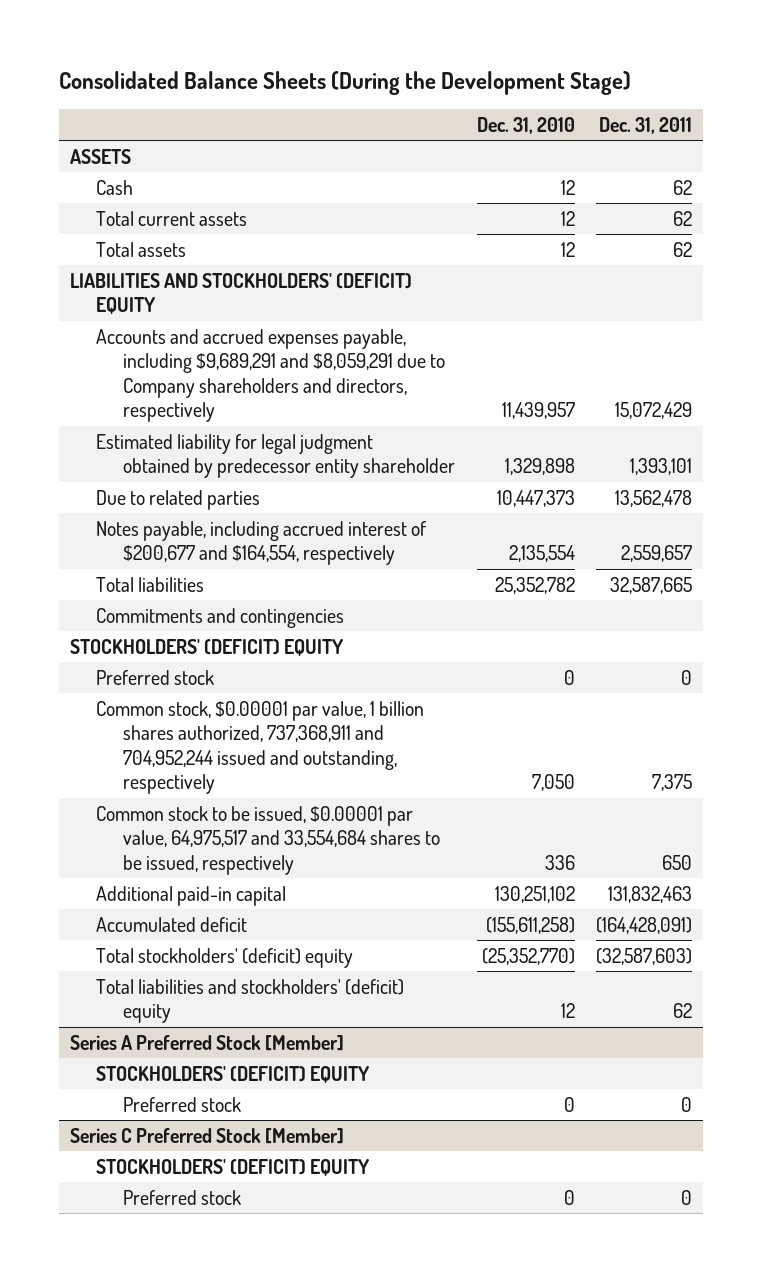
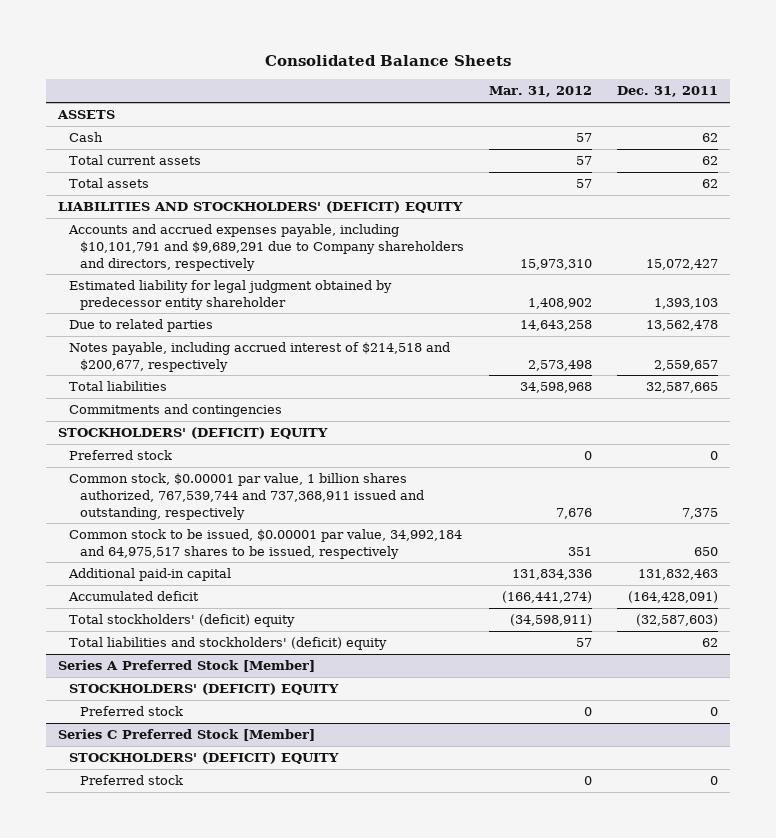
[59,71,632,96] Consolidated Balance Sheets (During the Development Stage) -> [264,55,511,67] Consolidated Balance Sheets
[476,116,575,134] Dec. 31, 2010 -> none
none -> [488,86,592,98] Mar. 31, 2012
[96,328,446,423] Accounts and accrued expenses payable, including $9,689,291 and $8,059,291 due to Company shareholders and directors, respectively -> [68,224,465,271] Accounts and accrued expenses payable, including $10,101,791 and $9,689,291 due to Company shareholders and directors, respectively
[615,402,693,420] 15,072,429 -> [645,258,718,270] 15,072,427
[630,458,693,476] 1,393,101 -> [653,297,718,309] 1,393,103
[96,520,427,566] Notes payable, including accrued interest of $200,677 and $164,554, respectively -> [69,342,451,372] Notes payable, including accrued interest of $214,518 and $200,677, respectively
[96,700,425,795] Common stock, $0.00001 par value, 1 billion shares authorized, 737,368,911 and 704,952,244 issued and outstanding, respectively -> [69,473,425,520] Common stock, $0.00001 par value, 1 billion shares authorized, 767,539,744 and 737,368,911 issued and outstanding, respectively
[96,805,441,875] Common stock to be issued, $0.00001 par value, 64,975,517 and 33,554,684 shares to be issued, respectively -> [69,529,463,559] Common stock to be issued, $0.00001 par value, 34,992,184 and 64,975,517 shares to be issued, respectively

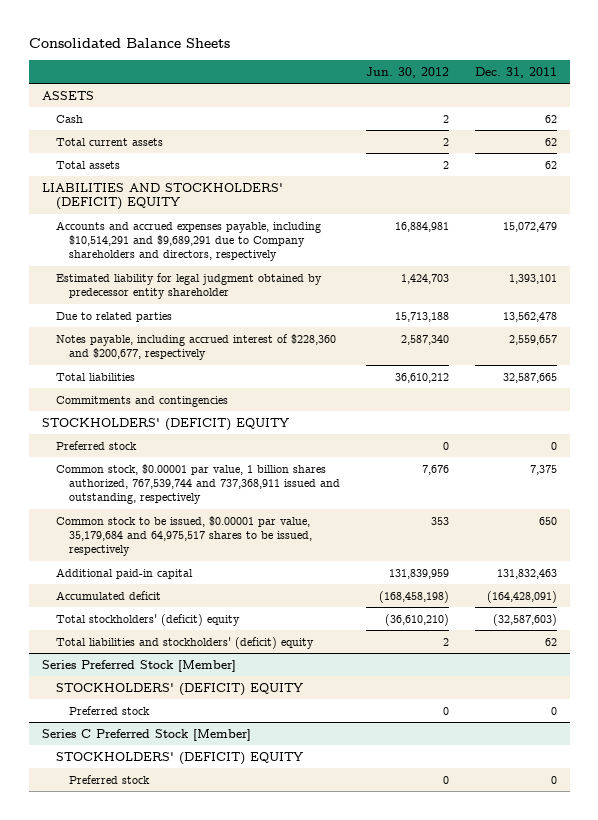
[488,86,592,98] Mar. 31, 2012 -> none
none -> [365,66,449,78] Jun. 30, 2012
[68,224,465,271] Accounts and accrued expenses payable, including $10,101,791 and $9,689,291 due to Company shareholders and directors, respectively -> [55,220,321,262] Accounts and accrued expenses payable, including $10,514,291 and $9,689,291 due to Company shareholders and directors, respectively
[645,258,718,270] 15,072,427 -> [502,221,557,232] 15,072,479
[653,297,718,309] 1,393,103 -> [508,273,557,284] 1,393,101
[69,342,451,372] Notes payable, including accrued interest of $214,518 and $200,677, respectively -> [55,333,336,361] Notes payable, including accrued interest of $228,360 and $200,677, respectively
[69,529,463,559] Common stock to be issued, $0.00001 par value, 34,992,184 and 64,975,517 shares to be issued, respectively -> [55,515,313,557] Common stock to be issued, $0.00001 par value, 35,179,684 and 64,975,517 shares to be issued, respectively
[58,660,316,673] Series A Preferred Stock [Member] -> [41,659,236,672] Series Preferred Stock [Member]

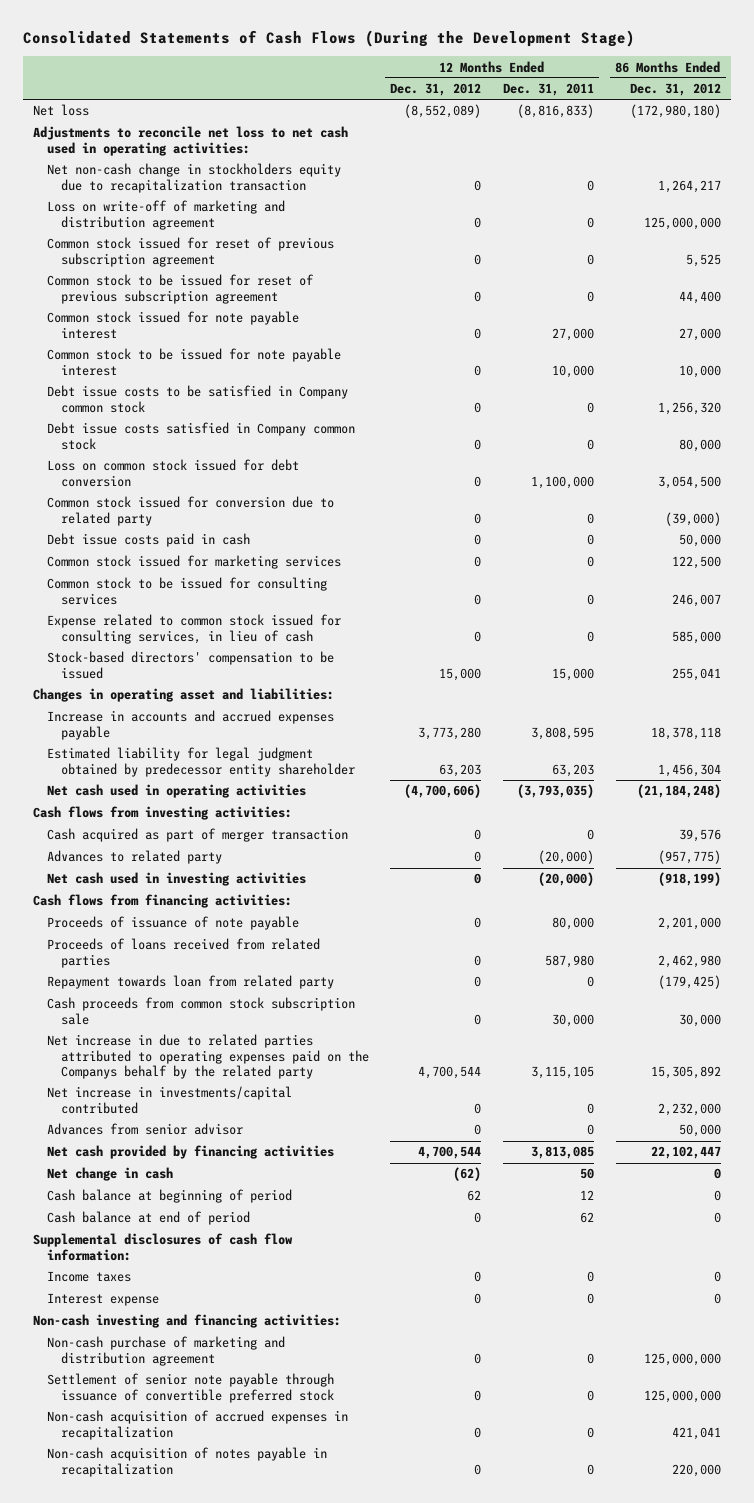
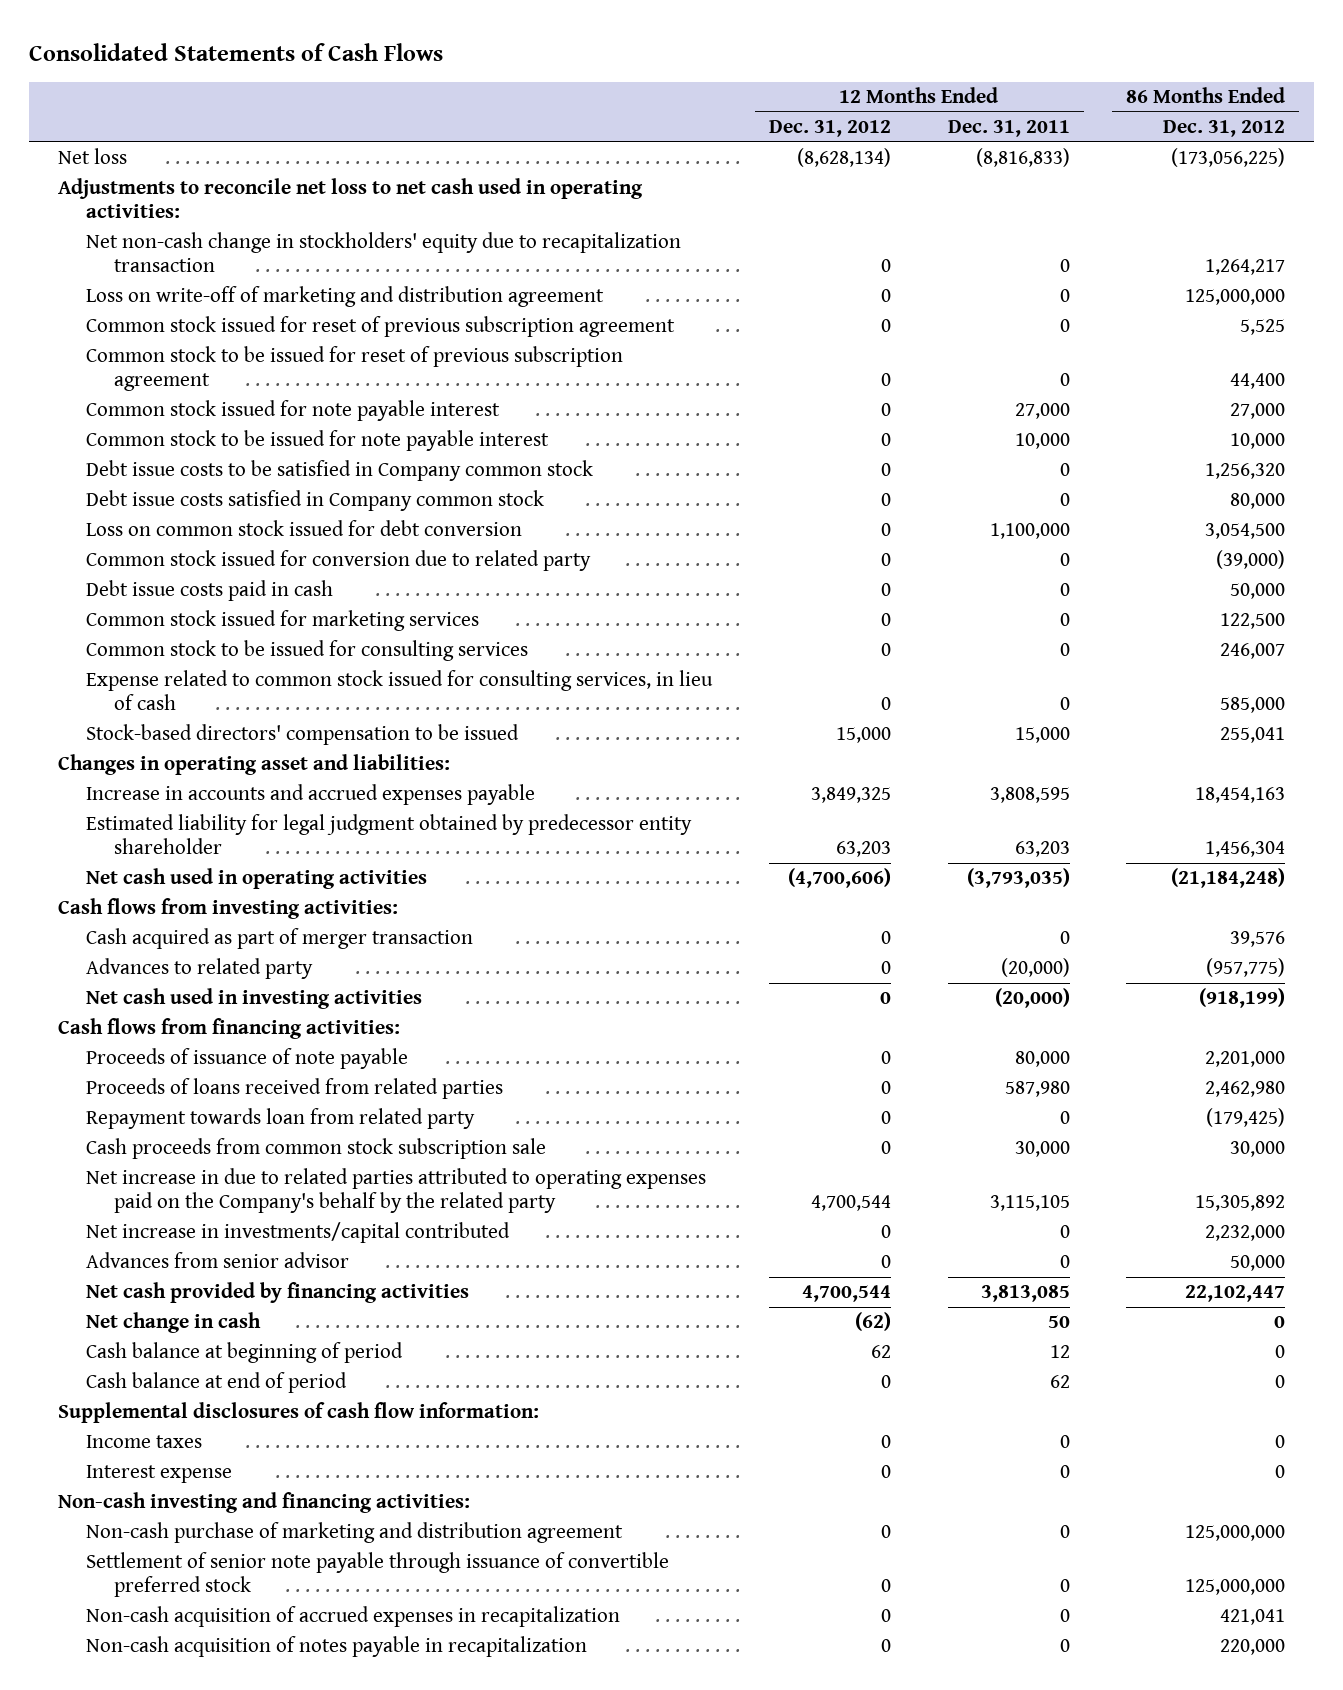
[22,30,635,48] Consolidated Statements of Cash Flows (During the Development Stage) -> [29,43,444,62] Consolidated Statements of Cash Flows
[404,104,482,119] (8,552,089) -> [796,148,891,168] (8,628,134)
[629,104,721,119] (172,980,180) -> [1171,148,1286,168] (173,056,225)
[46,163,341,193] Net non-cash change in stockholders equity due to recapitalization transaction -> [86,232,682,273] Net non-cash change in stockholders' equity due to recapitalization transaction
[418,726,482,740] 3,773,280 -> [810,787,891,804] 3,849,325
[650,726,721,740] 18,378,118 -> [1195,787,1286,804] 18,454,163
[46,1034,369,1080] Net increase in due to related parties attributed to operating expenses paid on the Companys behalf by the related party -> [86,1168,707,1214] Net increase in due to related parties attributed to operating expenses paid on the Company's behalf by the related party

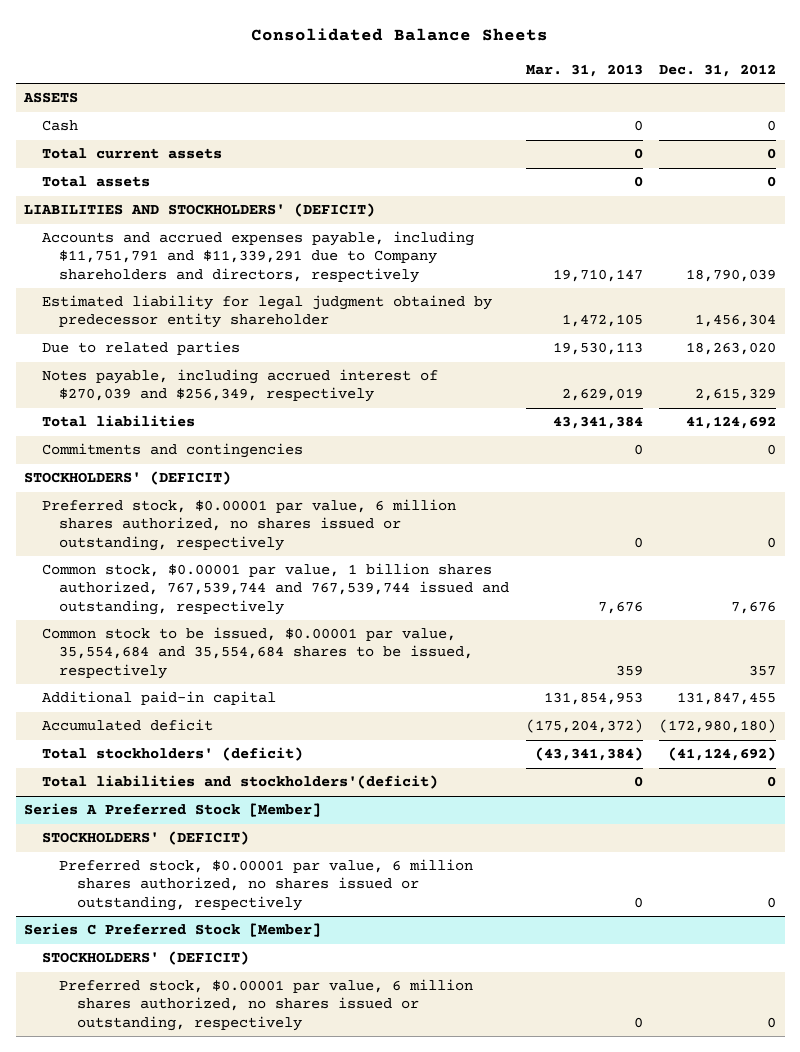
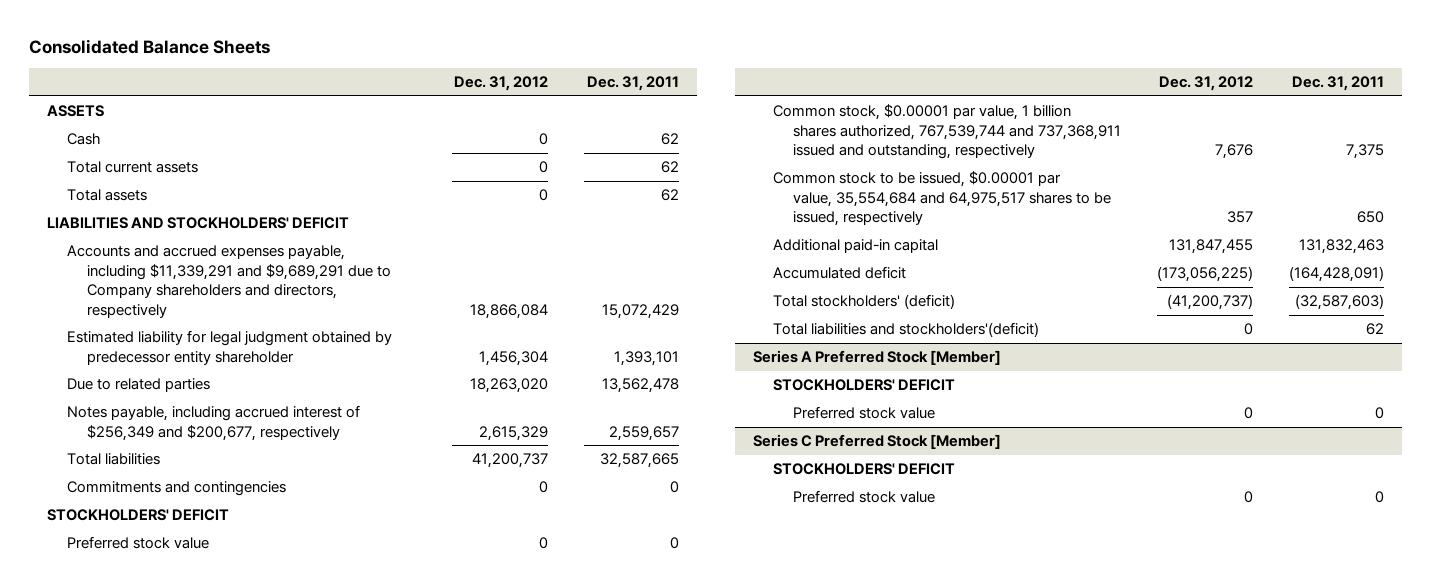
[525,63,643,77] Mar. 31, 2013 -> none
none -> [586,76,679,92] Dec. 31, 2011
[24,203,376,218] LIABILITIES AND STOCKHOLDERS' (DEFICIT) -> [47,217,350,230] LIABILITIES AND STOCKHOLDERS' DEFICIT
[41,231,474,283] Accounts and accrued expenses payable, including $11,751,791 and $11,339,291 due to Company shareholders and directors, respectively -> [67,245,392,318] Accounts and accrued expenses payable, including $11,339,291 and $9,689,291 due to Company shareholders and directors, respectively
[686,268,777,282] 18,790,039 -> [469,303,548,319] 18,866,084
[41,369,438,403] Notes payable, including accrued interest of $270,039 and $256,349, respectively -> [67,405,361,441] Notes payable, including accrued interest of $256,349 and $200,677, respectively
[686,416,777,430] 41,124,692 -> [471,453,548,469] 41,200,737
[24,471,232,486] STOCKHOLDERS' (DEFICIT) -> [47,509,230,522] STOCKHOLDERS' DEFICIT
[41,499,456,551] Preferred stock, $0.00001 par value, 6 million shares authorized, no shares issued or outstanding, respectively -> [67,536,210,550] Preferred stock value
[41,563,510,615] Common stock, $0.00001 par value, 1 billion shares authorized, 767,539,744 and 767,539,744 issued and outstanding, respectively -> [772,104,1122,160] Common stock, $0.00001 par value, 1 billion shares authorized, 767,539,744 and 737,368,911 issued and outstanding, respectively
[41,627,474,679] Common stock to be issued, $0.00001 par value, 35,554,684 and 35,554,684 shares to be issued, respectively -> [772,171,1112,227] Common stock to be issued, $0.00001 par value, 35,554,684 and 64,975,517 shares to be issued, respectively
[659,719,777,734] (172,980,180) -> [1157,266,1254,283] (173,056,225)
[668,747,777,762] (41,124,692) -> [1167,294,1254,311] (41,200,737)
[41,831,249,846] STOCKHOLDERS' (DEFICIT) -> [772,379,955,392] STOCKHOLDERS' DEFICIT
[59,859,474,911] Preferred stock, $0.00001 par value, 6 million shares authorized, no shares issued or outstanding, respectively -> [793,406,936,420] Preferred stock value
[41,951,249,966] STOCKHOLDERS' (DEFICIT) -> [772,463,955,476] STOCKHOLDERS' DEFICIT
[59,979,474,1031] Preferred stock, $0.00001 par value, 6 million shares authorized, no shares issued or outstanding, respectively -> [793,490,936,504] Preferred stock value

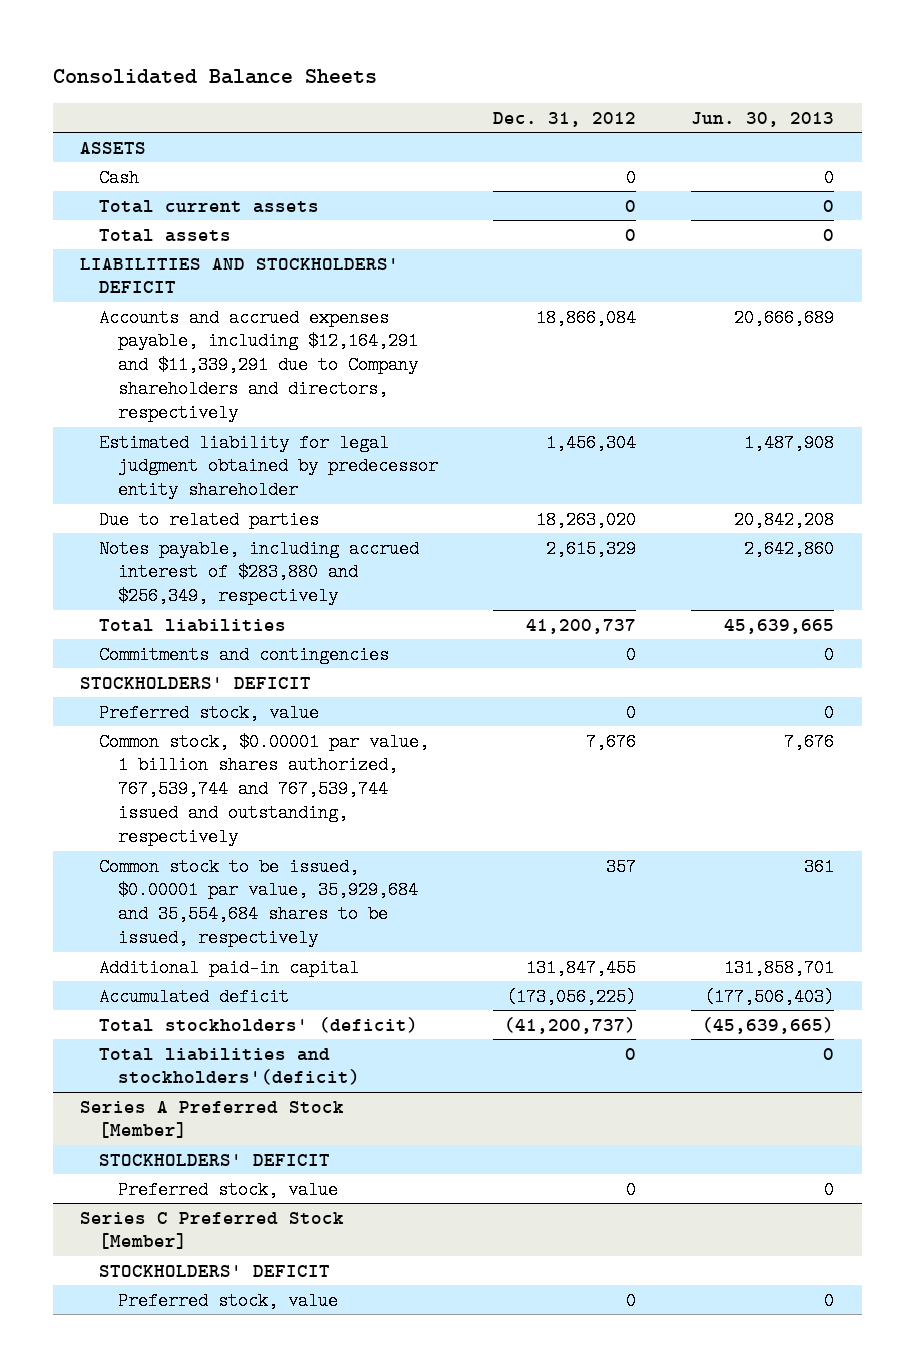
[586,76,679,92] Dec. 31, 2011 -> none
none -> [691,111,835,127] Jun. 30, 2013
[67,245,392,318] Accounts and accrued expenses payable, including $11,339,291 and $9,689,291 due to Company shareholders and directors, respectively -> [99,308,418,422] Accounts and accrued expenses payable, including $12,164,291 and $11,339,291 due to Company shareholders and directors, respectively
[67,405,361,441] Notes payable, including accrued interest of $256,349 and $200,677, respectively -> [99,539,420,606] Notes payable, including accrued interest of $283,880 and $256,349, respectively
[67,536,210,550] Preferred stock value -> [99,703,320,722] Preferred stock, value
[772,104,1122,160] Common stock, $0.00001 par value, 1 billion shares authorized, 767,539,744 and 737,368,911 issued and outstanding, respectively -> [99,732,430,846] Common stock, $0.00001 par value, 1 billion shares authorized, 767,539,744 and 767,539,744 issued and outstanding, respectively
[772,171,1112,227] Common stock to be issued, $0.00001 par value, 35,554,684 and 64,975,517 shares to be issued, respectively -> [99,857,418,948] Common stock to be issued, $0.00001 par value, 35,929,684 and 35,554,684 shares to be issued, respectively
[793,406,936,420] Preferred stock value -> [117,1180,338,1199] Preferred stock, value
[793,490,936,504] Preferred stock value -> [117,1291,338,1310] Preferred stock, value

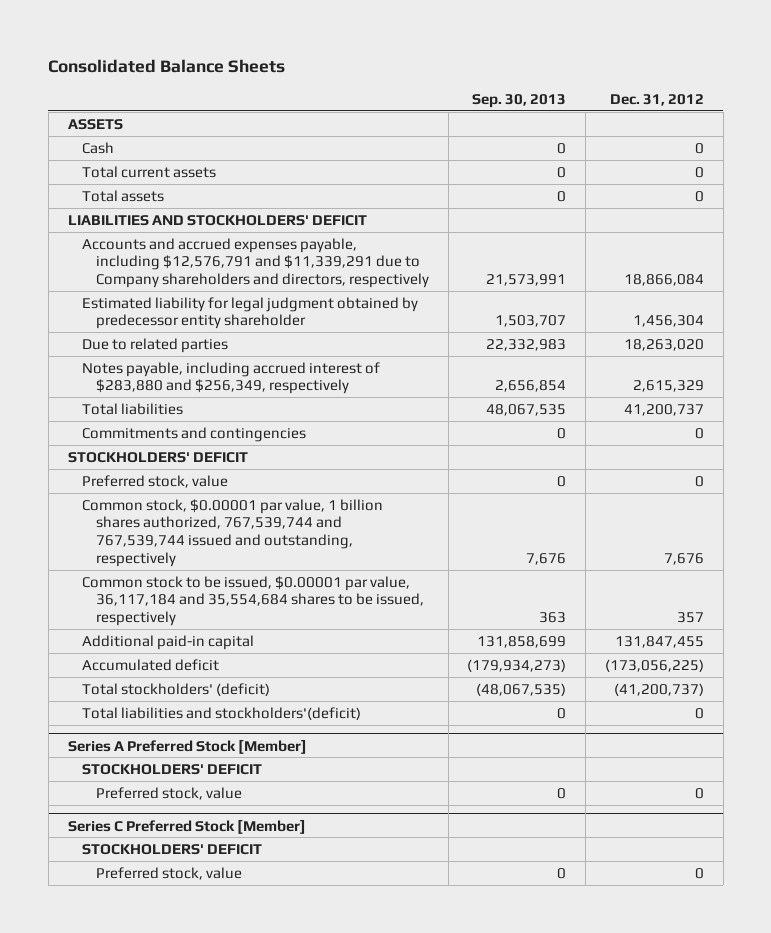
[691,111,835,127] Jun. 30, 2013 -> none
none -> [472,93,567,108] Sep. 30, 2013
[99,308,418,422] Accounts and accrued expenses payable, including $12,164,291 and $11,339,291 due to Company shareholders and directors, respectively -> [81,237,429,289] Accounts and accrued expenses payable, including $12,576,791 and $11,339,291 due to Company shareholders and directors, respectively
[99,857,418,948] Common stock to be issued, $0.00001 par value, 35,929,684 and 35,554,684 shares to be issued, respectively -> [81,575,424,627] Common stock to be issued, $0.00001 par value, 36,117,184 and 35,554,684 shares to be issued, respectively

